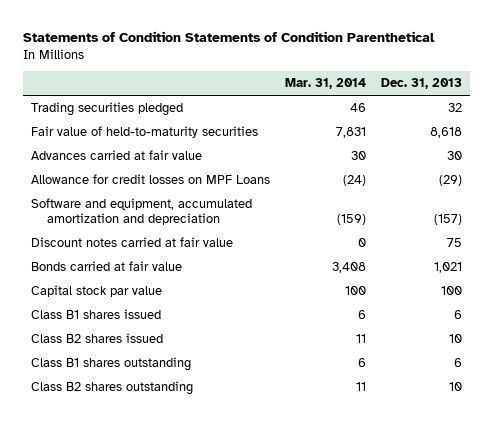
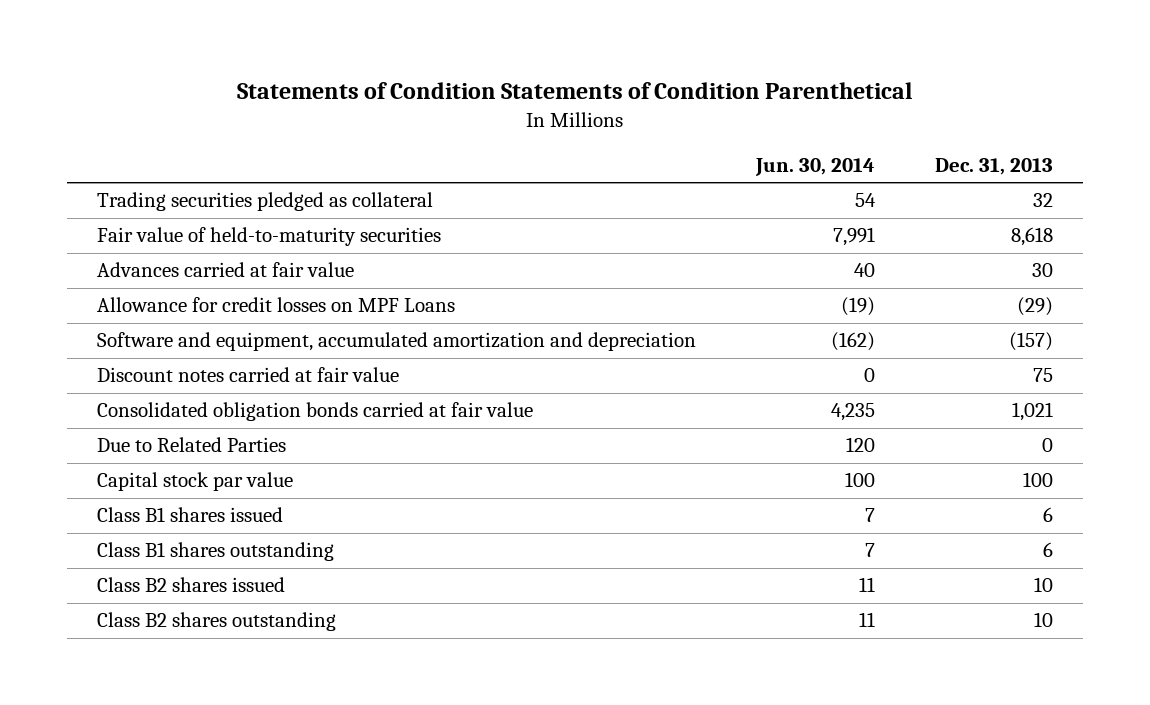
[284,78,366,90] Mar. 31, 2014 -> none
none -> [755,158,876,177] Jun. 30, 2014
[30,102,183,117] Trading securities pledged -> [97,192,434,212] Trading securities pledged as collateral
[30,261,182,272] Bonds carried at fair value -> [97,402,534,422] Consolidated obligation bonds carried at fair value
none -> [97,437,287,453] Due to Related Parties
[30,333,163,344] Class B2 shares issued -> [97,577,286,593] Class B2 shares issued

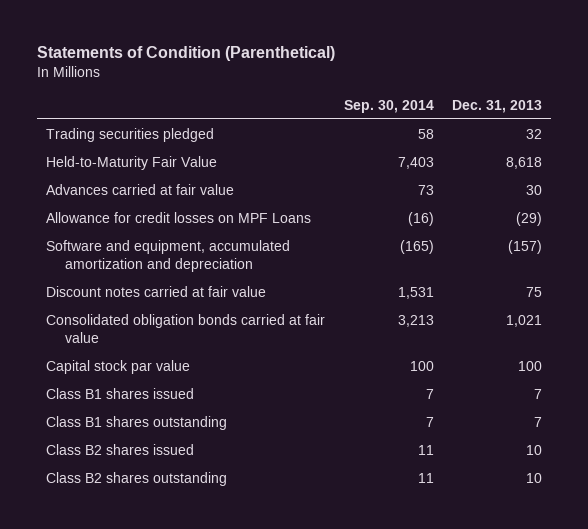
[237,82,913,100] Statements of Condition Statements of Condition Parenthetical -> [36,46,335,62] Statements of Condition (Parenthetical)
[755,158,876,177] Jun. 30, 2014 -> none
none -> [343,99,434,113] Sep. 30, 2014
[97,192,434,212] Trading securities pledged as collateral -> [45,127,214,142] Trading securities pledged
[97,227,442,247] Fair value of held-to-maturity securities -> [45,155,217,170] Held-to-Maturity Fair Value
[97,437,287,453] Due to Related Parties -> none
[1043,507,1054,523] 6 -> [534,388,543,399] 7
[1043,542,1054,558] 6 -> [534,416,543,427] 7

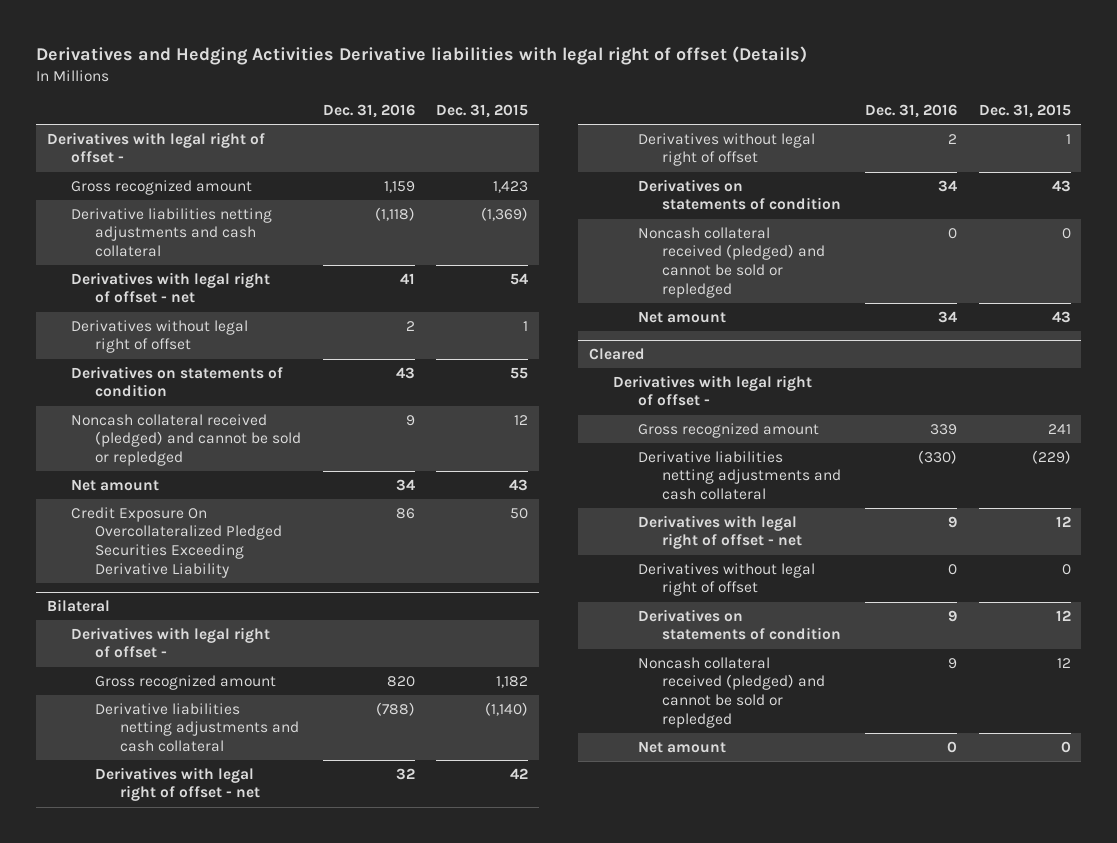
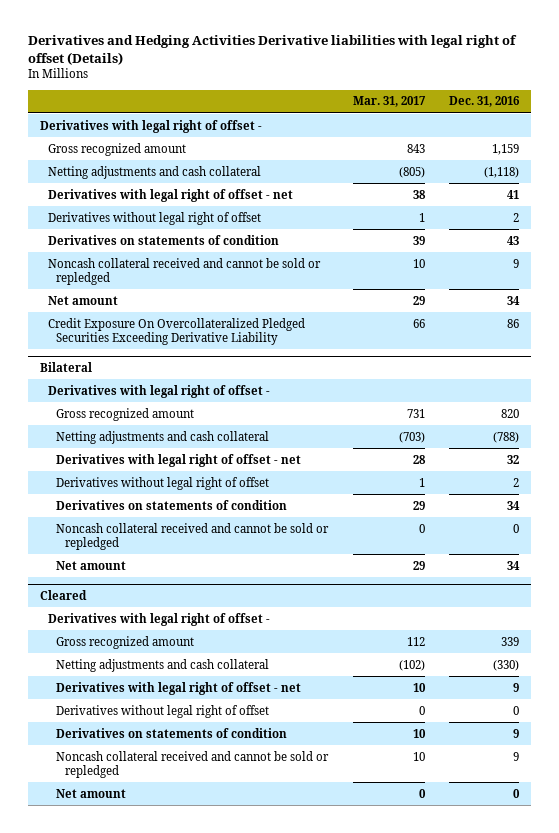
[436,104,529,119] Dec. 31, 2015 -> none
none -> [352,96,426,108] Mar. 31, 2017
[70,207,272,258] Derivative liabilities netting adjustments and cash collateral -> [48,165,262,179] Netting adjustments and cash collateral
[70,413,302,467] Noncash collateral received (pledged) and cannot be sold or repledged -> [48,257,322,285] Noncash collateral received and cannot be sold or repledged
[95,702,299,753] Derivative liabilities netting adjustments and cash collateral -> [56,430,270,444] Netting adjustments and cash collateral
[637,226,826,298] Noncash collateral received (pledged) and cannot be sold or repledged -> [56,522,330,550] Noncash collateral received and cannot be sold or repledged
[637,450,842,501] Derivative liabilities netting adjustments and cash collateral -> [56,658,270,672] Netting adjustments and cash collateral
[637,656,826,728] Noncash collateral received (pledged) and cannot be sold or repledged -> [56,750,330,778] Noncash collateral received and cannot be sold or repledged

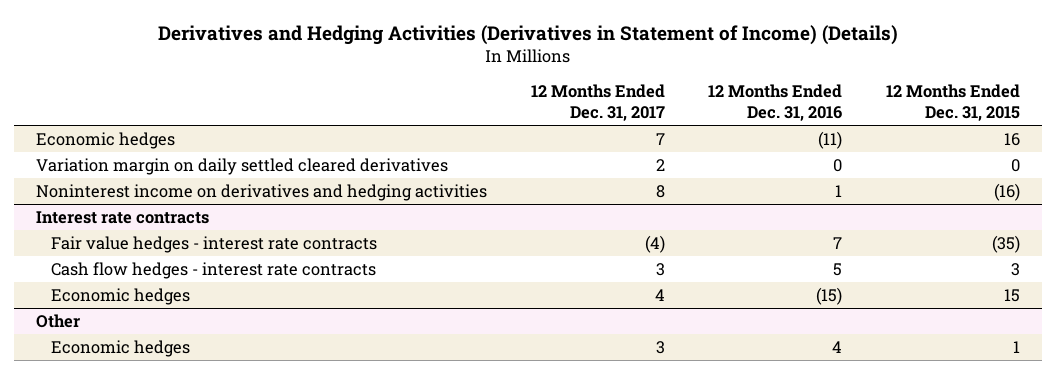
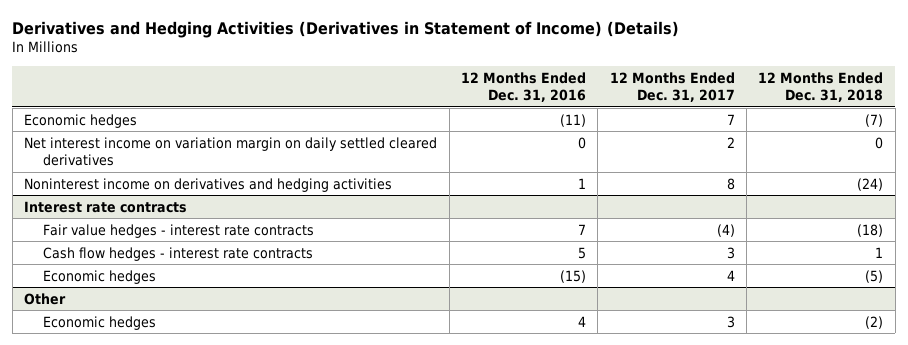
[885,84,1020,122] 12 Months Ended Dec. 31, 2015 -> none
none -> [758,71,884,103] 12 Months Ended Dec. 31, 2018
[35,157,448,175] Variation margin on daily settled cleared derivatives -> [24,136,438,167] Net interest income on variation margin on daily settled cleared derivatives

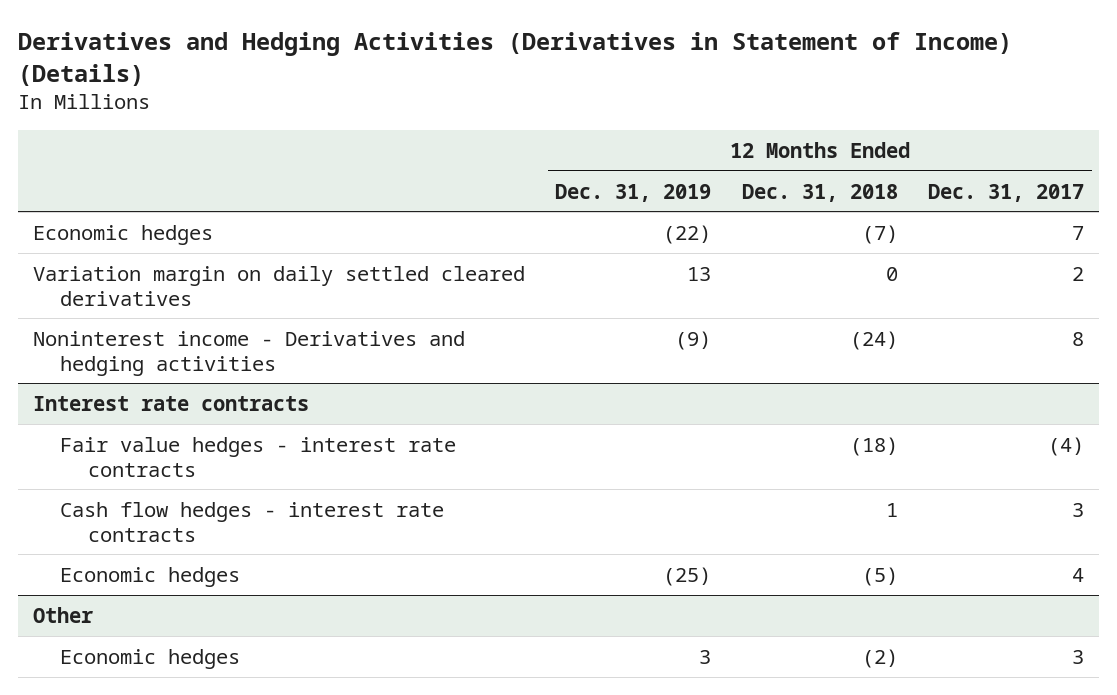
[460,71,586,103] 12 Months Ended Dec. 31, 2016 -> none
none -> [555,183,712,202] Dec. 31, 2019
[24,136,438,167] Net interest income on variation margin on daily settled cleared derivatives -> [32,265,525,306] Variation margin on daily settled cleared derivatives
[24,177,393,192] Noninterest income on derivatives and hedging activities -> [32,330,465,376] Noninterest income - Derivatives and hedging activities

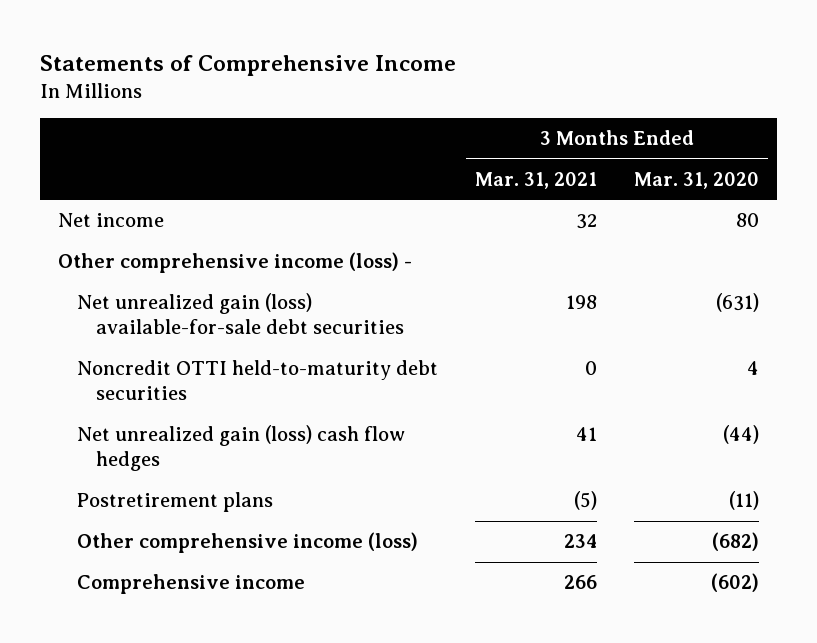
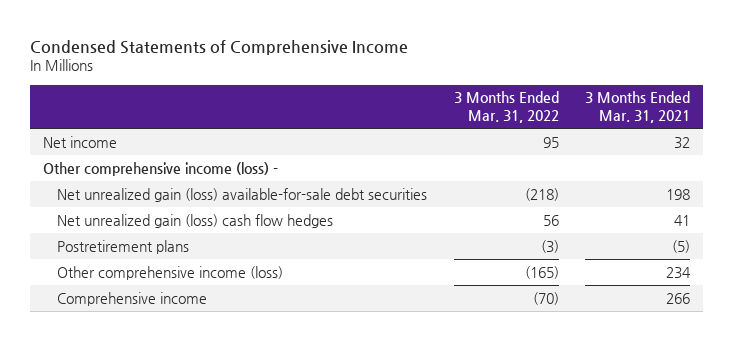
[39,54,456,76] Statements of Comprehensive Income -> [29,39,408,55] Condensed Statements of Comprehensive Income
[633,171,759,189] Mar. 31, 2020 -> none
none -> [453,91,559,124] 3 Months Ended Mar. 31, 2022
[76,360,438,401] Noncredit OTTI held-to-maturity debt securities -> none

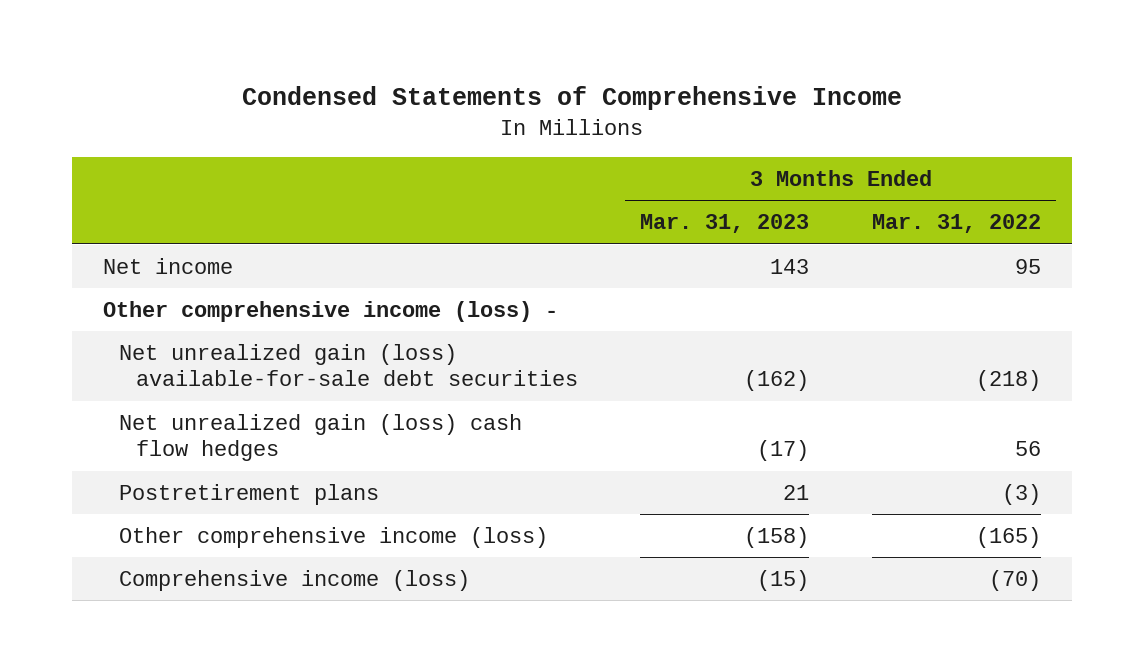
[585,91,691,124] 3 Months Ended Mar. 31, 2021 -> none
none -> [640,214,810,234] Mar. 31, 2023
[57,291,208,306] Comprehensive income -> [119,569,471,591] Comprehensive income (loss)

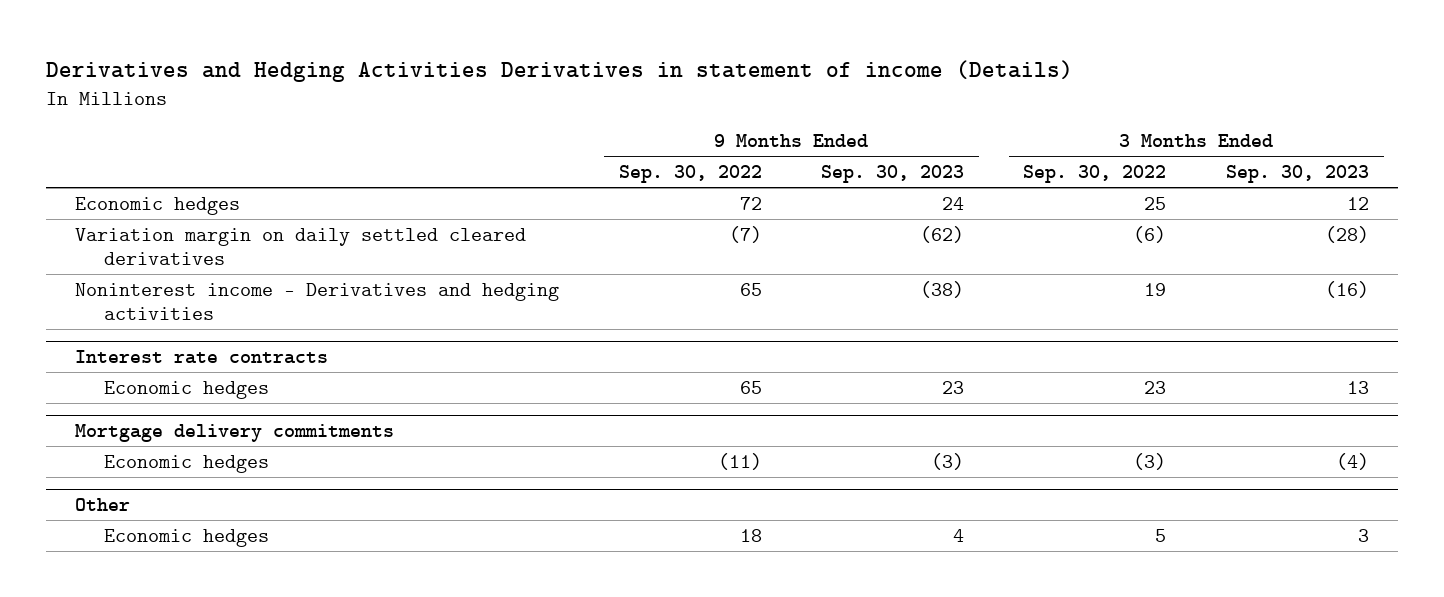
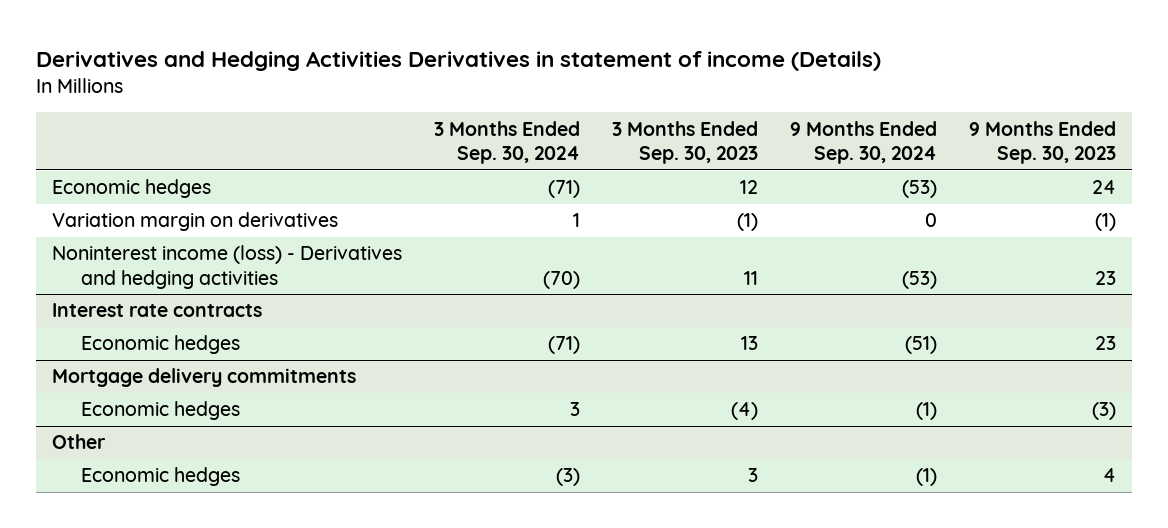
[618,165,762,184] Sep. 30, 2022 -> none
[1023,165,1167,184] Sep. 30, 2022 -> none
none -> [434,120,581,165] 3 Months Ended Sep. 30, 2024
none -> [790,120,938,165] 9 Months Ended Sep. 30, 2024
[75,227,527,266] Variation margin on daily settled cleared derivatives -> [52,212,339,232] Variation margin on derivatives
[920,225,965,243] (62) -> [1095,213,1117,232] (1)
[1324,225,1369,243] (28) -> [737,213,759,232] (1)
[75,282,560,321] Noninterest income - Derivatives and hedging activities -> [52,245,403,289] Noninterest income (loss) - Derivatives and hedging activities
[920,280,965,298] (38) -> [1095,270,1117,285] 23
[1324,280,1369,298] (16) -> [744,270,759,285] 11

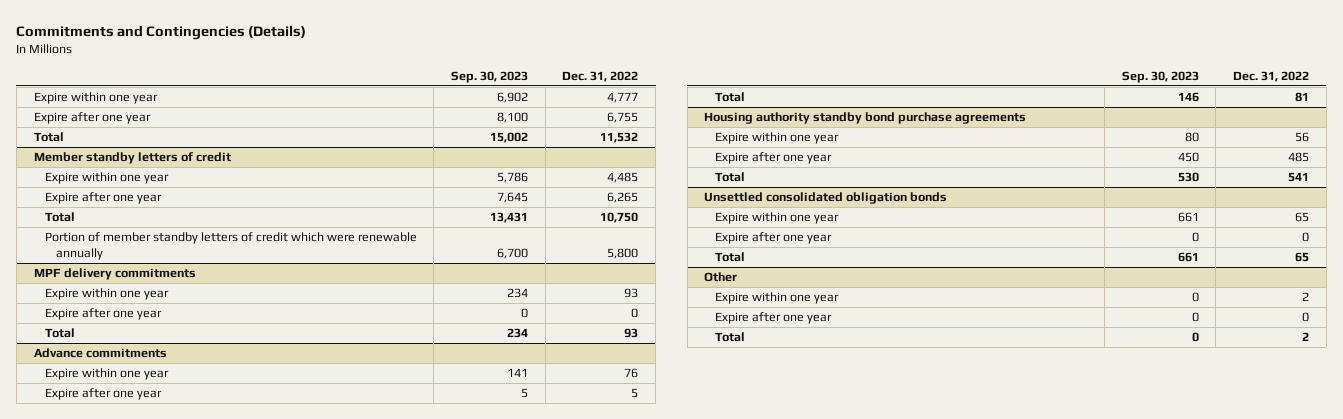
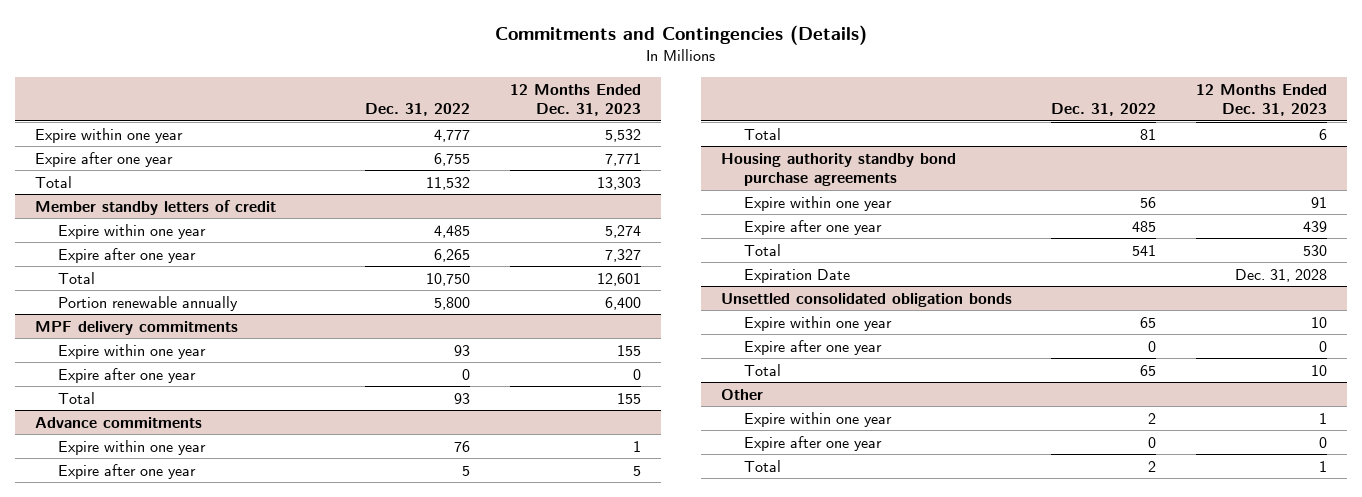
[451,70,529,83] Sep. 30, 2023 -> none
none -> [509,83,641,117] 12 Months Ended Dec. 31, 2023
[44,232,417,261] Portion of member standby letters of credit which were renewable annually -> [57,295,238,311] Portion renewable annually
none -> [743,268,850,283] Expiration Date

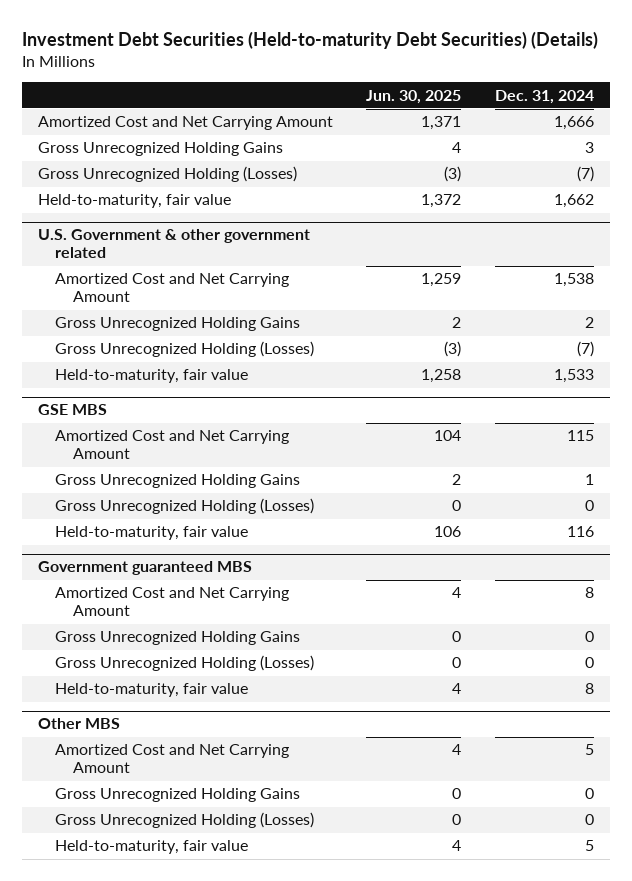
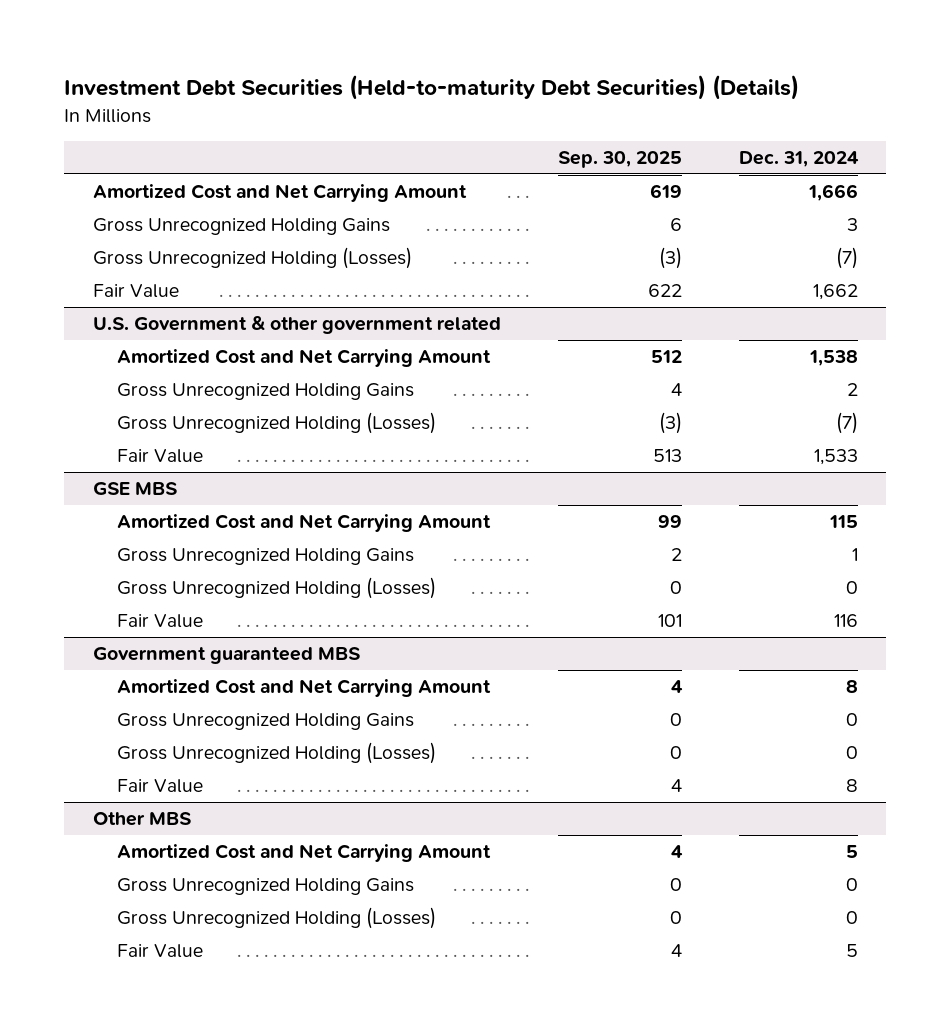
[366,89,462,104] Jun. 30, 2025 -> none
none -> [557,151,682,169] Sep. 30, 2025
[38,194,232,209] Held-to-maturity, fair value -> [92,284,179,299] Fair Value
[55,369,249,384] Held-to-maturity, fair value -> [117,449,204,464] Fair Value
[55,526,249,541] Held-to-maturity, fair value -> [117,614,204,629] Fair Value
[55,683,249,698] Held-to-maturity, fair value -> [117,779,204,794] Fair Value
[55,840,249,855] Held-to-maturity, fair value -> [117,944,204,959] Fair Value

